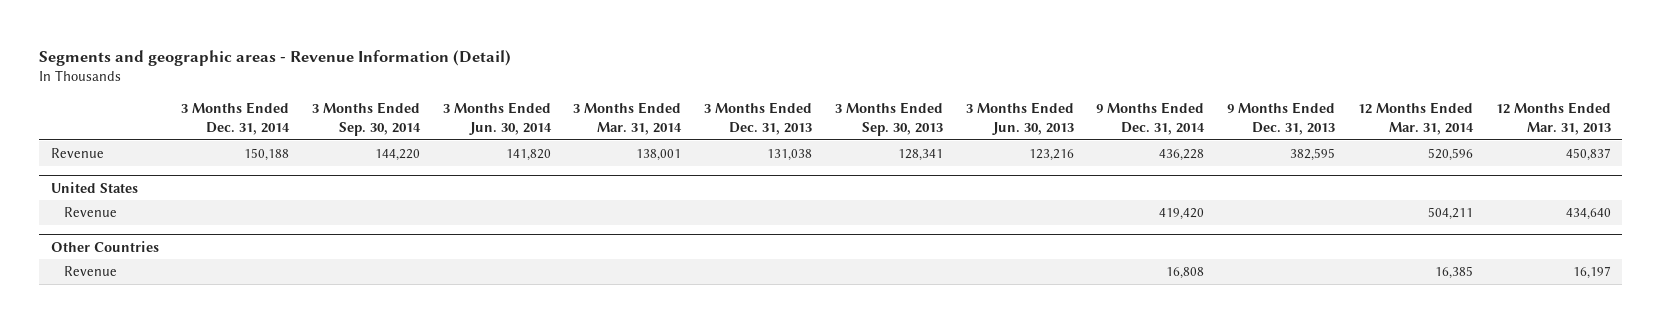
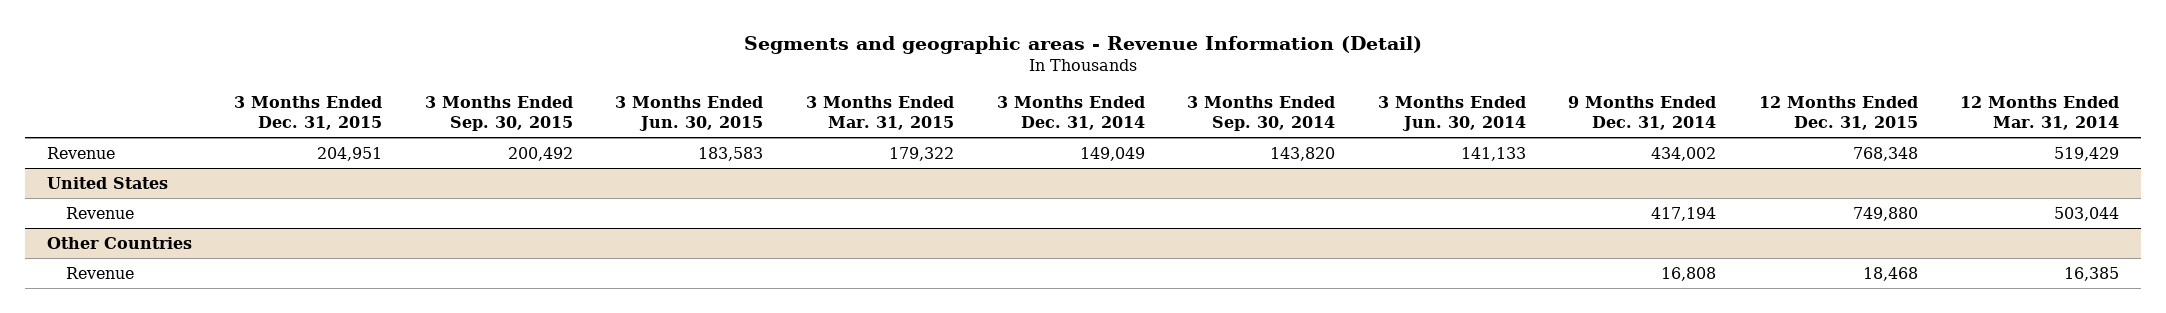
[573,102,683,135] 3 Months Ended Mar. 31, 2014 -> none
[704,102,813,135] 3 Months Ended Dec. 31, 2013 -> none
[834,102,943,136] 3 Months Ended Sep. 30, 2013 -> none
[965,102,1074,135] 3 Months Ended Jun. 30, 2013 -> none
[1227,102,1336,135] 9 Months Ended Dec. 31, 2013 -> none
[1495,102,1611,135] 12 Months Ended Mar. 31, 2013 -> none
none -> [234,96,383,130] 3 Months Ended Dec. 31, 2015
none -> [424,96,573,131] 3 Months Ended Sep. 30, 2015
none -> [615,96,764,131] 3 Months Ended Jun. 30, 2015
none -> [805,96,954,130] 3 Months Ended Mar. 31, 2015
none -> [1758,96,1918,130] 12 Months Ended Dec. 31, 2015
[244,148,290,162] 150,188 -> [1079,146,1145,161] 149,049
[375,149,421,162] 144,220 -> [1270,146,1336,161] 143,820
[505,149,551,162] 141,820 -> [1460,146,1526,161] 141,133
[1159,149,1205,162] 436,228 -> [1651,146,1717,161] 434,002
[1427,148,1473,162] 520,596 -> [2054,146,2120,161] 519,429
[1159,208,1205,221] 419,420 -> [1651,206,1717,221] 417,194
[1427,207,1473,221] 504,211 -> [2054,206,2120,221] 503,044

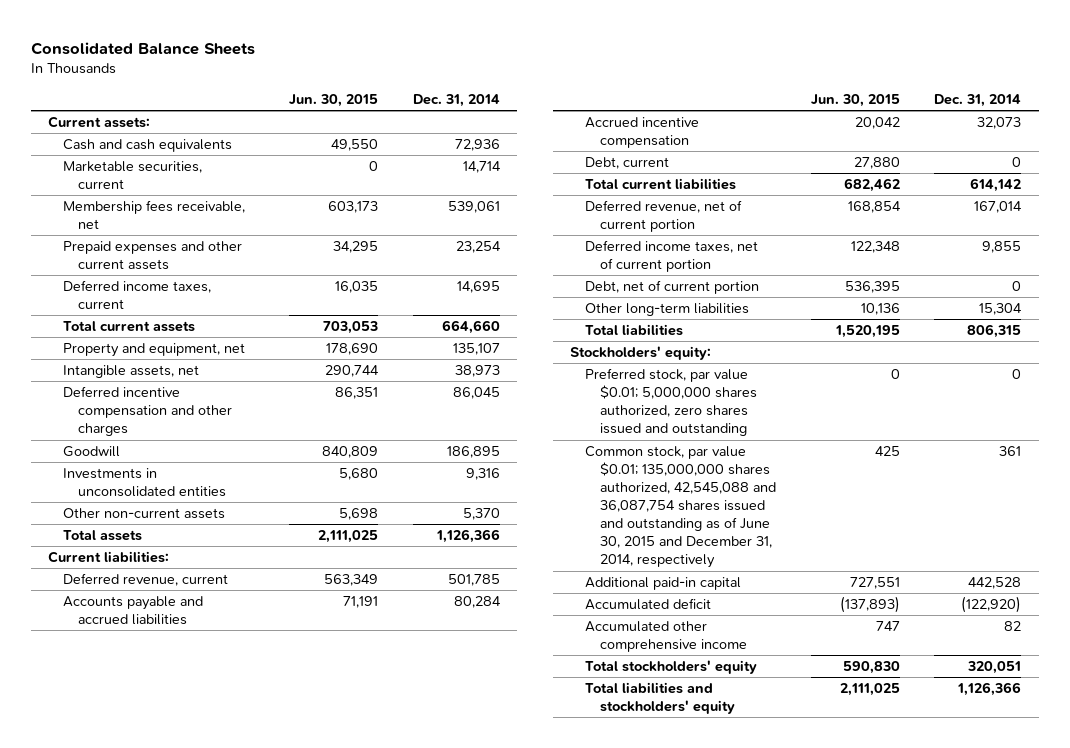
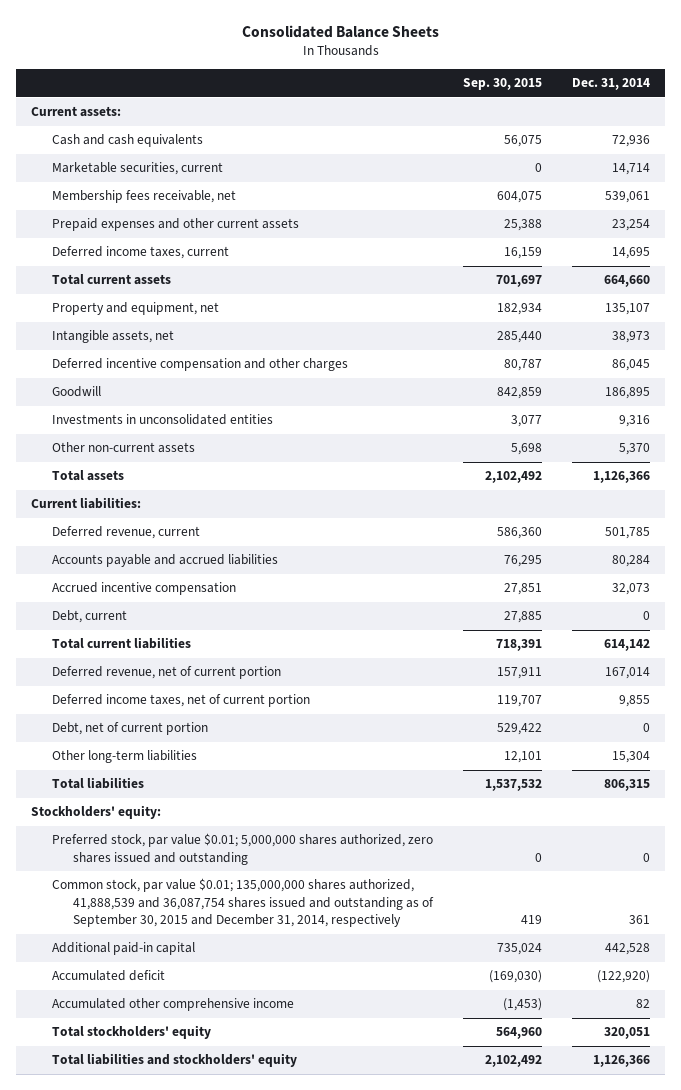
[288,93,378,107] Jun. 30, 2015 -> none
none -> [462,78,542,91] Sep. 30, 2015
[585,446,777,569] Common stock, par value $0.01; 135,000,000 shares authorized, 42,545,088 and 36,087,754 shares issued and outstanding as of June 30, 2015 and December 31, 2014, respectively -> [51,878,434,927] Common stock, par value $0.01; 135,000,000 shares authorized, 41,888,539 and 36,087,754 shares issued and outstanding as of September 30, 2015 and December 31, 2014, respectively

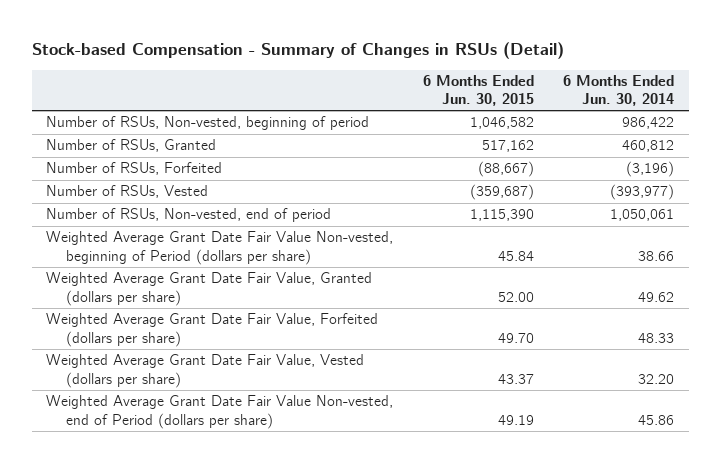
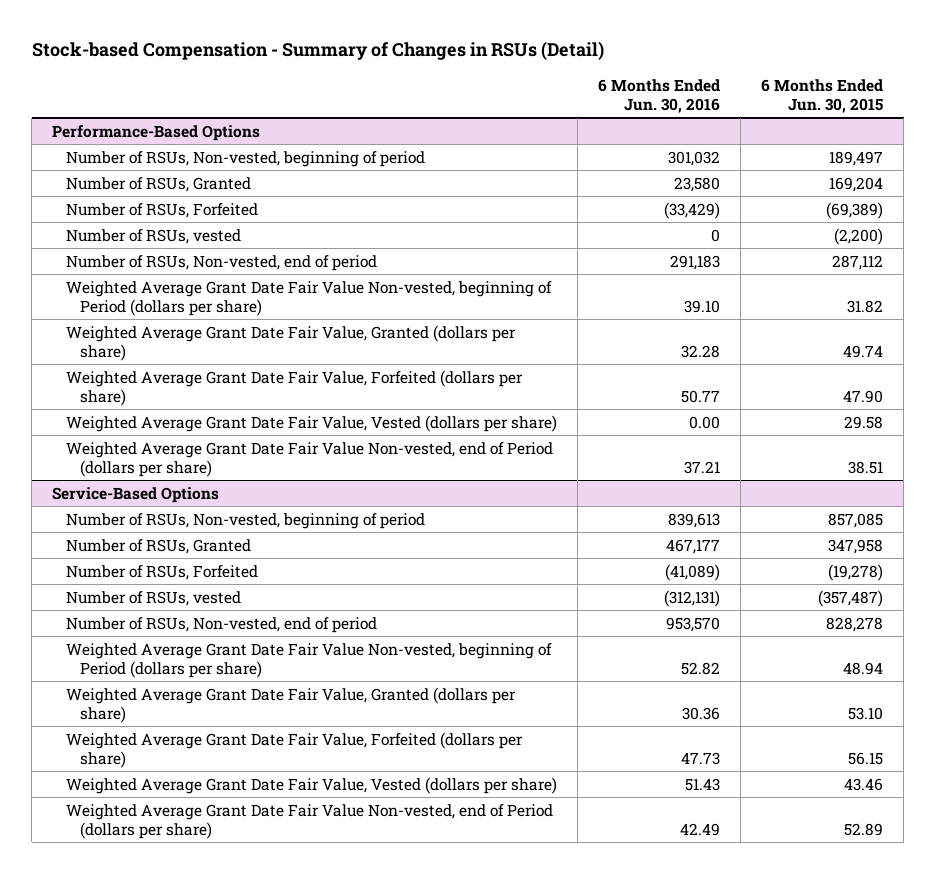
[562,75,674,107] 6 Months Ended Jun. 30, 2014 -> none
none -> [598,78,721,114] 6 Months Ended Jun. 30, 2016
none -> [52,124,261,141] Performance-Based Options
[469,117,534,130] 1,046,582 -> [829,150,884,166] 189,497
[481,140,534,153] 517,162 -> [829,176,884,192] 169,204
[477,161,534,178] (88,667) -> [826,201,884,219] (69,389)
[46,185,209,199] Number of RSUs, Vested -> [66,228,242,244] Number of RSUs, vested
[469,184,534,201] (359,687) -> [834,227,884,245] (2,200)
[469,209,534,222] 1,115,390 -> [832,254,884,270] 287,112
[497,250,534,261] 45.84 -> [847,299,884,313] 31.82
[497,291,534,302] 52.00 -> [843,344,884,358] 49.74
[497,332,534,343] 49.70 -> [843,389,884,403] 47.90
[497,373,534,384] 43.37 -> [844,415,884,429] 29.58
[497,414,534,425] 49.19 -> [848,460,884,474] 38.51
none -> [52,486,220,503] Service-Based Options
none -> [66,512,426,529] Number of RSUs, Non-vested, beginning of period
none -> [66,538,252,554] Number of RSUs, Granted
none -> [66,564,259,580] Number of RSUs, Forfeited
none -> [66,590,242,606] Number of RSUs, vested
none -> [66,616,378,633] Number of RSUs, Non-vested, end of period
none -> [66,642,553,678] Weighted Average Grant Date Fair Value Non-vested, beginning of Period (dollars per share)
none -> [66,686,517,723] Weighted Average Grant Date Fair Value, Granted (dollars per share)
none -> [66,731,524,768] Weighted Average Grant Date Fair Value, Forfeited (dollars per share)
none -> [66,776,558,794] Weighted Average Grant Date Fair Value, Vested (dollars per share)
none -> [66,803,554,839] Weighted Average Grant Date Fair Value Non-vested, end of Period (dollars per share)

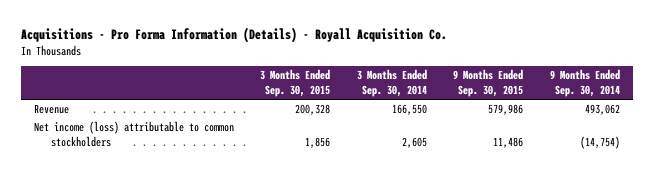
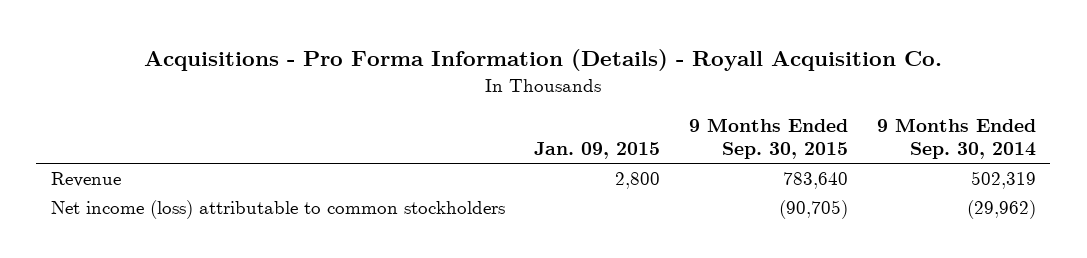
[260,69,331,98] 3 Months Ended Sep. 30, 2015 -> none
[356,69,427,98] 3 Months Ended Sep. 30, 2014 -> none
none -> [533,142,660,160] Jan. 09, 2015
[488,104,524,116] 579,986 -> [782,172,848,190] 783,640
[584,104,620,116] 493,062 -> [970,171,1036,190] 502,319
[493,136,524,148] 11,486 -> [778,200,848,220] (90,705)
[579,135,620,149] (14,754) -> [966,200,1036,220] (29,962)

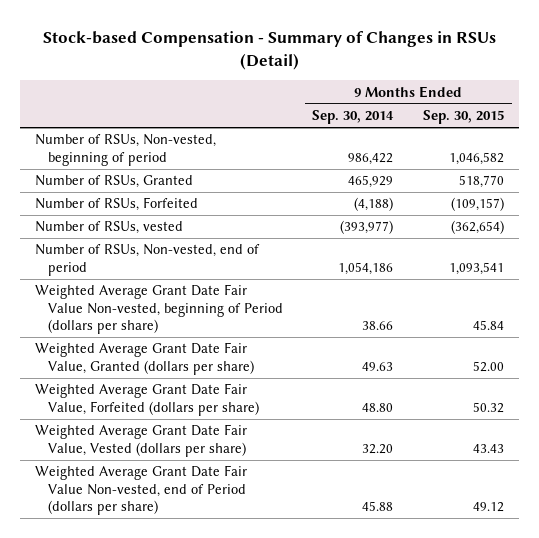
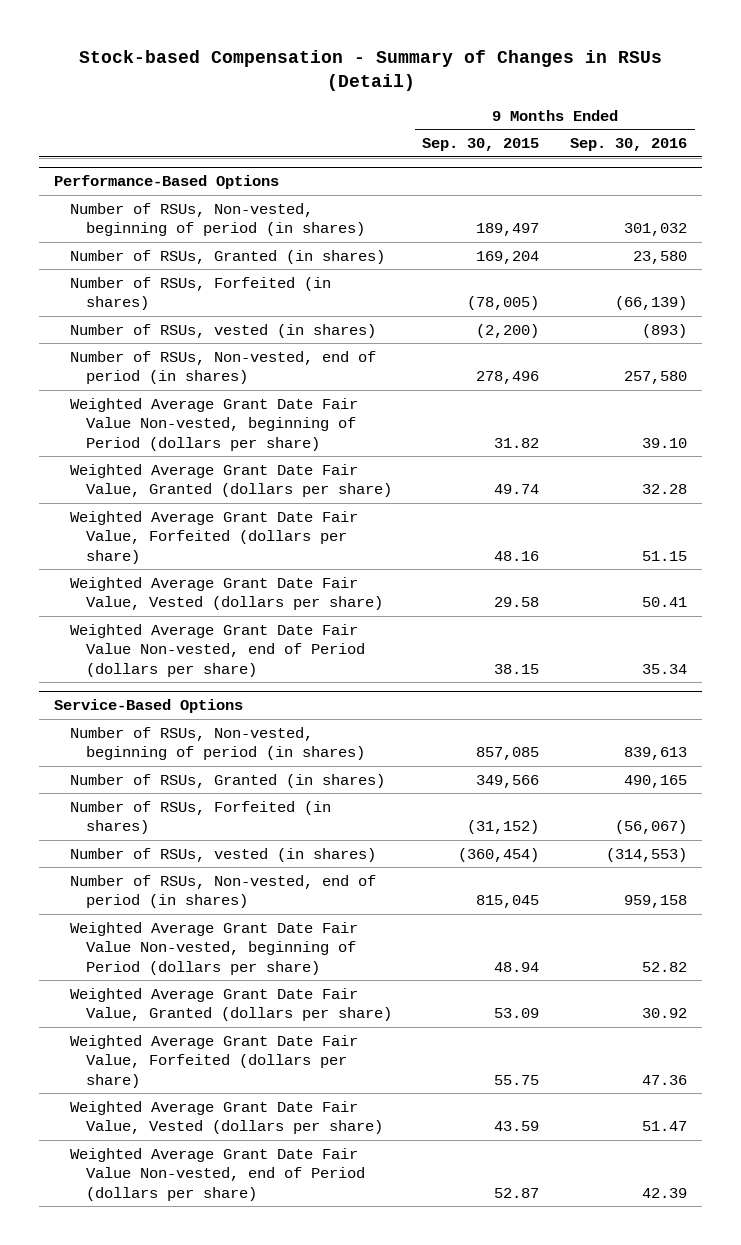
[312,110,395,125] Sep. 30, 2014 -> none
none -> [570,138,688,152] Sep. 30, 2016
none -> [54,175,280,190] Performance-Based Options
[35,134,217,166] Number of RSUs, Non-vested, beginning of period -> [70,202,365,237] Number of RSUs, Non-vested, beginning of period (in shares)
[449,151,505,165] 1,046,582 -> [476,223,540,237] 189,497
[35,175,194,189] Number of RSUs, Granted -> [70,249,386,264] Number of RSUs, Granted (in shares)
[459,175,505,189] 518,770 -> [476,250,540,264] 169,204
[35,197,199,212] Number of RSUs, Forfeited -> [70,276,332,311] Number of RSUs, Forfeited (in shares)
[451,197,505,212] (109,157) -> [467,296,540,311] (78,005)
[35,221,184,235] Number of RSUs, vested -> [70,323,377,338] Number of RSUs, vested (in shares)
[451,220,505,235] (362,654) -> [476,323,540,338] (2,200)
[35,244,261,276] Number of RSUs, Non-vested, end of period -> [70,350,377,385] Number of RSUs, Non-vested, end of period (in shares)
[449,261,505,275] 1,093,541 -> [476,371,540,385] 278,496
[473,319,505,330] 45.84 -> [494,437,540,448] 31.82
[473,360,505,372] 52.00 -> [494,484,540,495] 49.74
[473,401,505,413] 50.32 -> [494,550,540,561] 48.16
[473,443,505,453] 43.43 -> [494,597,540,608] 29.58
[473,501,505,512] 49.12 -> [494,663,540,674] 38.15
none -> [54,699,244,714] Service-Based Options
none -> [70,726,365,761] Number of RSUs, Non-vested, beginning of period (in shares)
none -> [70,773,386,788] Number of RSUs, Granted (in shares)
none -> [70,800,332,835] Number of RSUs, Forfeited (in shares)
none -> [70,847,377,862] Number of RSUs, vested (in shares)
none -> [70,874,377,909] Number of RSUs, Non-vested, end of period (in shares)
none -> [70,921,359,975] Weighted Average Grant Date Fair Value Non-vested, beginning of Period (dollars per share)
none -> [70,987,392,1022] Weighted Average Grant Date Fair Value, Granted (dollars per share)
none -> [70,1034,359,1088] Weighted Average Grant Date Fair Value, Forfeited (dollars per share)
none -> [70,1100,383,1135] Weighted Average Grant Date Fair Value, Vested (dollars per share)
none -> [70,1147,365,1201] Weighted Average Grant Date Fair Value Non-vested, end of Period (dollars per share)

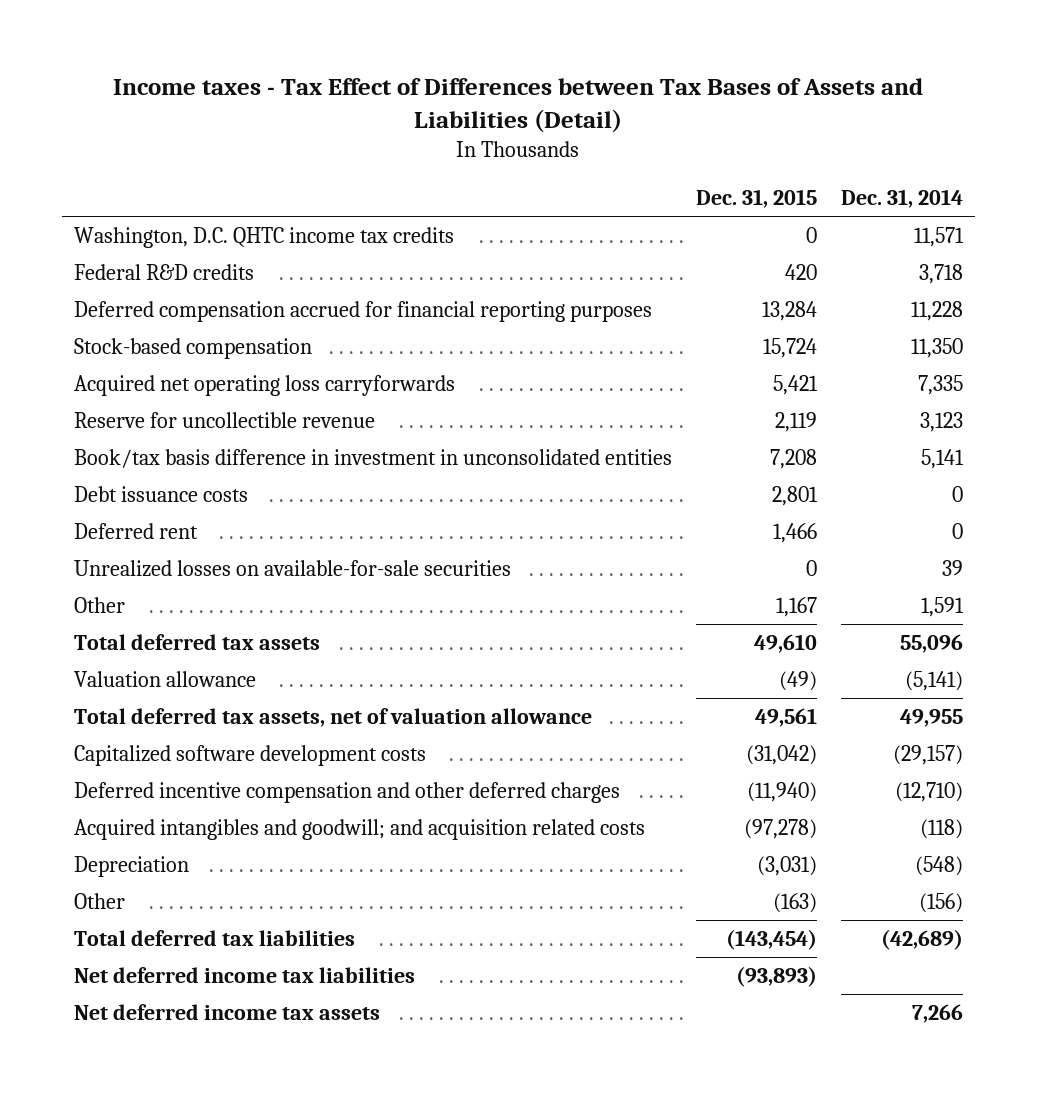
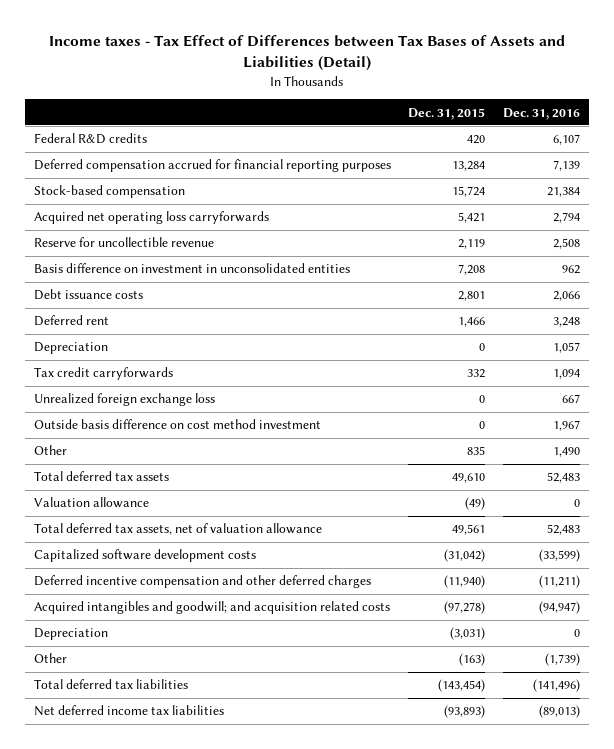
[840,188,963,208] Dec. 31, 2014 -> none
none -> [503,107,581,120] Dec. 31, 2016
[74,226,455,248] Washington, D.C. QHTC income tax credits -> none
[74,448,673,468] Book/tax basis difference in investment in unconsolidated entities -> [33,263,350,274] Basis difference on investment in unconsolidated entities
[74,559,512,577] Unrealized losses on available-for-sale securities -> none
none -> [33,342,108,355] Depreciation
none -> [33,367,173,381] Tax credit carryforwards
none -> [33,393,215,407] Unrealized foreign exchange loss
none -> [33,419,321,430] Outside basis difference on cost method investment
[775,596,817,617] 1,167 -> [467,446,486,456] 835
[74,1003,381,1020] Net deferred income tax assets -> none

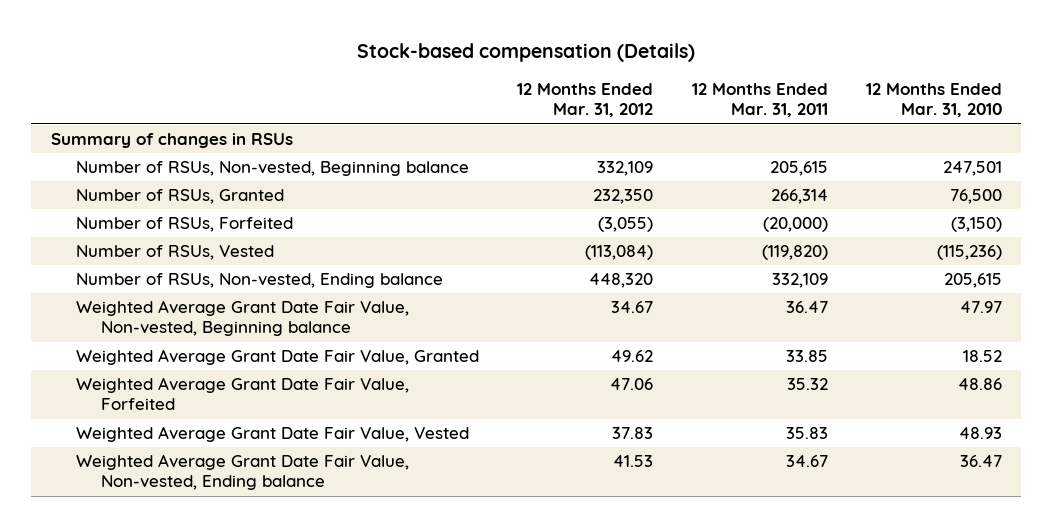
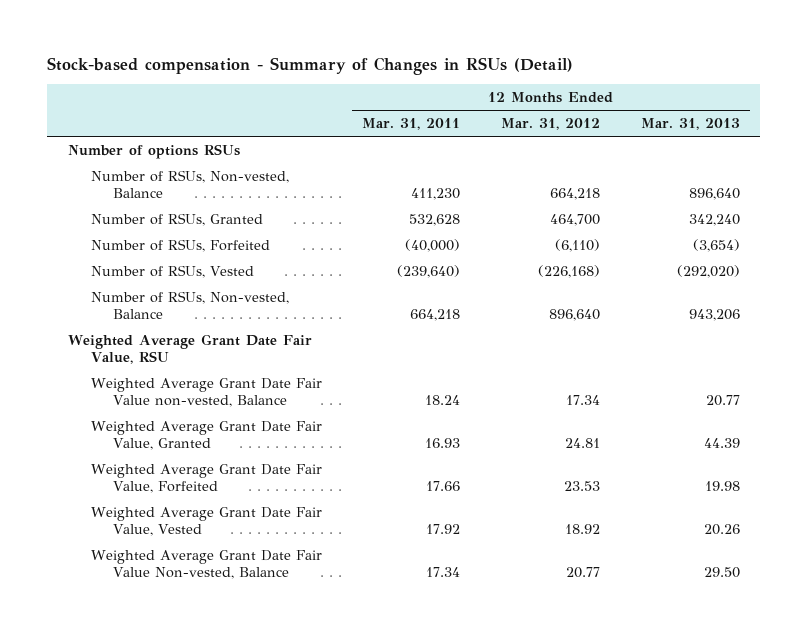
[357,42,696,62] Stock-based compensation (Details) -> [47,56,574,75] Stock-based compensation - Summary of Changes in RSUs (Detail)
[865,83,1002,118] 12 Months Ended Mar. 31, 2010 -> none
none -> [640,118,740,131] Mar. 31, 2013
[50,133,293,149] Summary of changes in RSUs -> [67,144,240,160] Number of options RSUs
[76,161,470,177] Number of RSUs, Non-vested, Beginning balance -> [90,170,289,198] Number of RSUs, Non-vested, Balance
[597,161,654,177] 332,109 -> [550,187,601,200] 664,218
[769,161,828,177] 205,615 -> [411,187,461,200] 411,230
[593,189,654,205] 232,350 -> [550,214,601,227] 464,700
[770,189,828,205] 266,314 -> [409,214,461,227] 532,628
[598,217,654,233] (3,055) -> [555,239,601,253] (6,110)
[762,217,828,233] (20,000) -> [405,239,461,253] (40,000)
[585,245,654,261] (113,084) -> [538,265,601,279] (226,168)
[761,245,828,261] (119,820) -> [397,265,461,279] (239,640)
[76,273,444,289] Number of RSUs, Non-vested, Ending balance -> [90,291,289,319] Number of RSUs, Non-vested, Balance
[589,273,654,289] 448,320 -> [549,308,601,321] 896,640
[771,273,828,289] 332,109 -> [410,308,461,321] 664,218
none -> [67,334,312,364] Weighted Average Grant Date Fair Value, RSU
[76,300,410,337] Weighted Average Grant Date Fair Value, Non-vested, Beginning balance -> [90,378,322,407] Weighted Average Grant Date Fair Value non-vested, Balance
[611,301,654,314] 34.67 -> [566,394,601,405] 17.34
[785,301,828,314] 36.47 -> [425,394,461,405] 18.24
[611,350,654,363] 49.62 -> [565,437,601,448] 24.81
[785,350,828,363] 33.85 -> [425,437,461,448] 16.93
[610,378,654,391] 47.06 -> [564,480,601,491] 23.53
[786,378,828,391] 35.32 -> [426,480,461,491] 17.66
[612,427,654,440] 37.83 -> [565,523,601,534] 18.92
[785,427,828,440] 35.83 -> [426,523,461,534] 17.92
[76,454,410,491] Weighted Average Grant Date Fair Value, Non-vested, Ending balance -> [90,550,322,579] Weighted Average Grant Date Fair Value Non-vested, Balance
[613,455,654,468] 41.53 -> [566,566,601,578] 20.77
[785,455,828,468] 34.67 -> [426,566,461,577] 17.34

